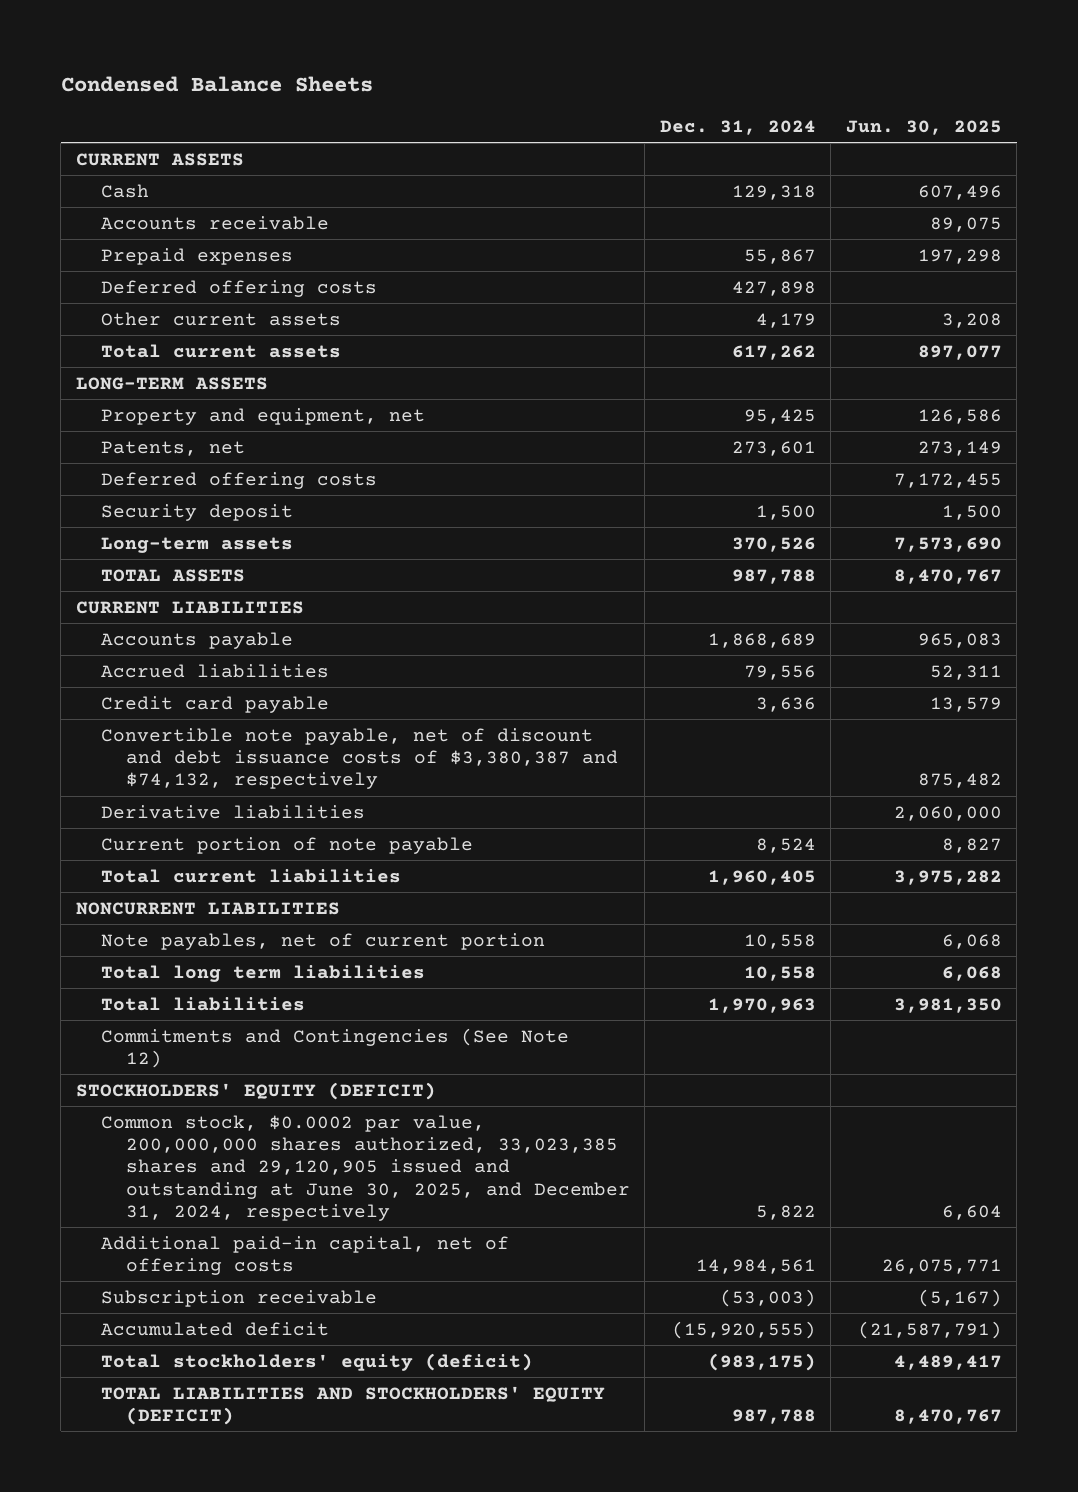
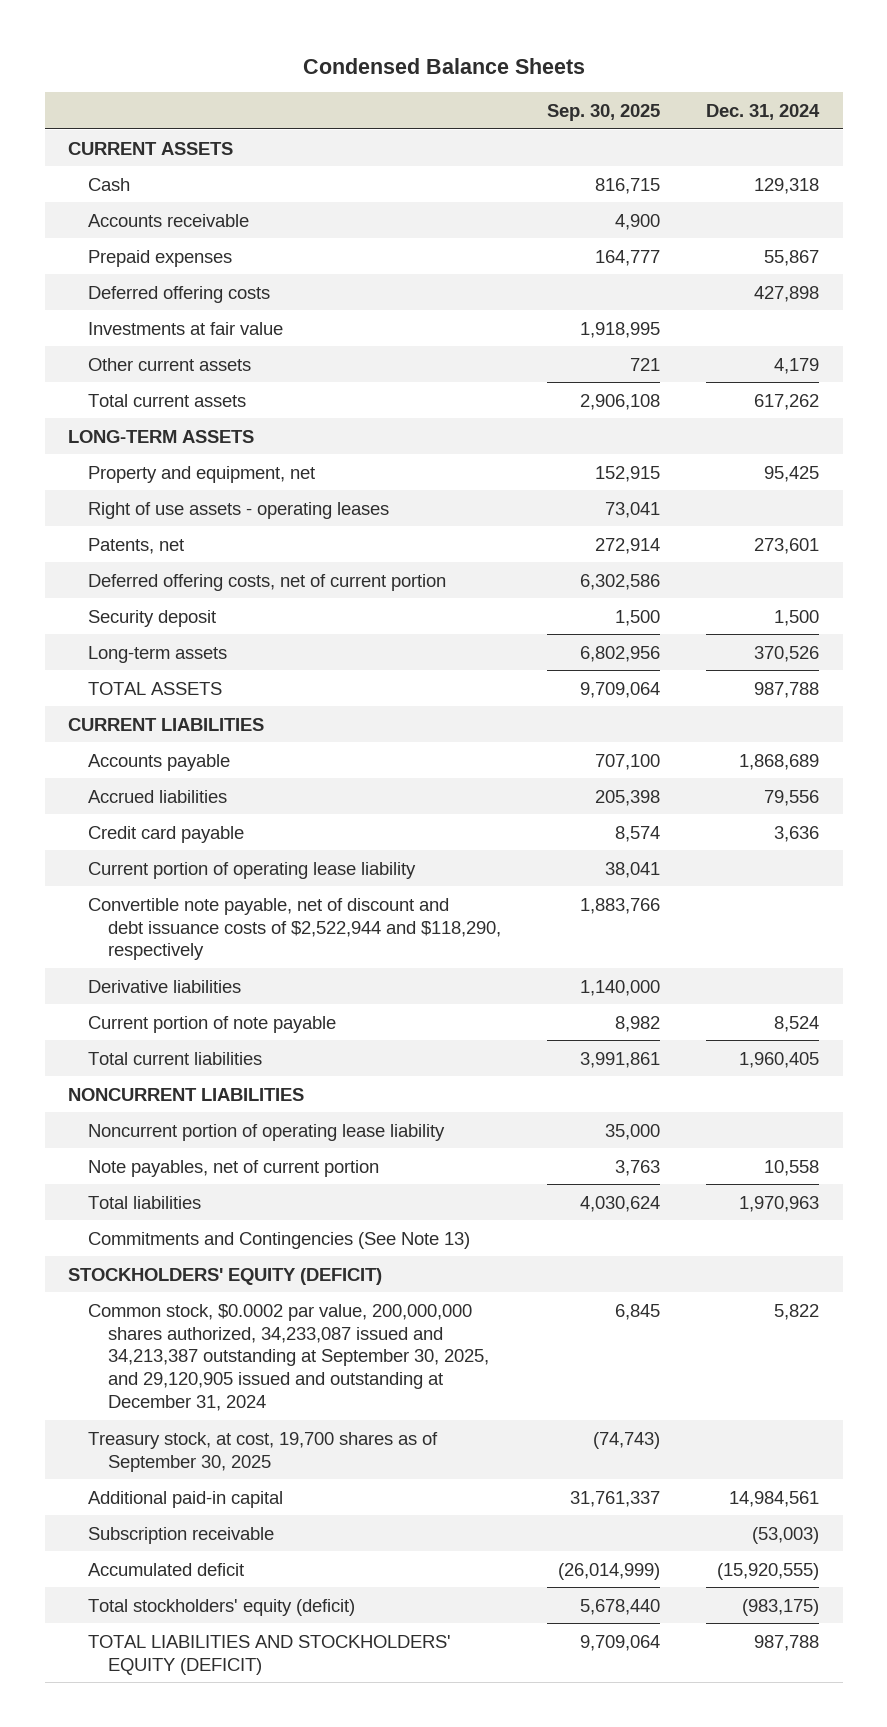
[845,120,1002,136] Jun. 30, 2025 -> none
none -> [547,103,661,121] Sep. 30, 2025
none -> [88,321,284,335] Investments at fair value
none -> [88,501,390,519] Right of use assets - operating leases
[100,471,377,489] Deferred offering costs -> [88,573,447,591] Deferred offering costs, net of current portion
none -> [88,861,417,879] Current portion of operating lease liability
[100,727,618,790] Convertible note payable, net of discount and debt issuance costs of $3,380,387 and $74,132, respectively -> [88,897,502,961] Convertible note payable, net of discount and debt issuance costs of $2,522,944 and $118,290, respectively
none -> [88,1123,446,1141] Noncurrent portion of operating lease liability
[100,964,425,982] Total long term liabilities -> none
[100,1027,569,1068] Commitments and Contingencies (See Note 12) -> [88,1231,471,1249] Commitments and Contingencies (See Note 13)
[100,1114,630,1221] Common stock, $0.0002 par value, 200,000,000 shares authorized, 33,023,385 shares and 29,120,905 issued and outstanding at June 30, 2025, and December 31, 2024, respectively -> [88,1303,490,1412] Common stock, $0.0002 par value, 200,000,000 shares authorized, 34,233,087 issued and 34,213,387 outstanding at September 30, 2025, and 29,120,905 issued and outstanding at December 31, 2024
none -> [88,1431,439,1472] Treasury stock, at cost, 19,700 shares as of September 30, 2025
[100,1235,509,1275] Additional paid-in capital, net of offering costs -> [88,1490,284,1508] Additional paid-in capital

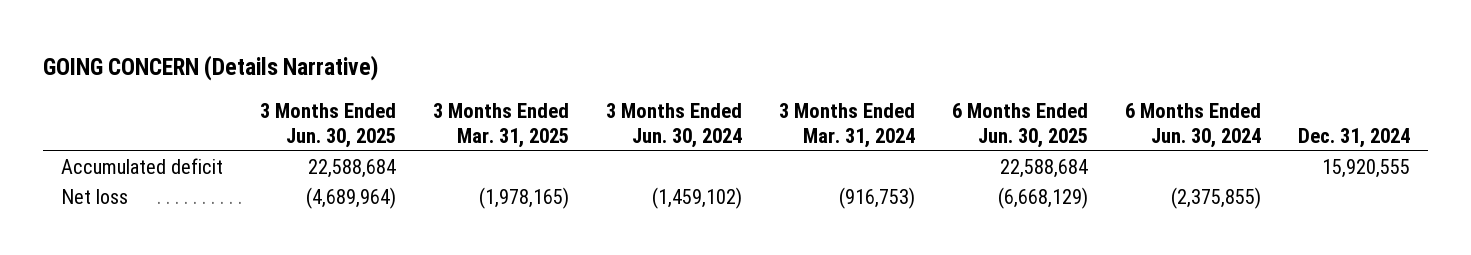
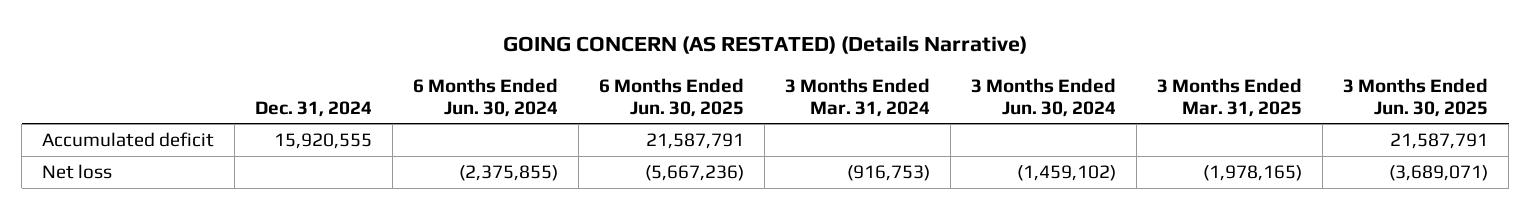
[42,54,378,81] GOING CONCERN (Details Narrative) -> [503,35,1028,55] GOING CONCERN (AS RESTATED) (Details Narrative)
[308,159,397,179] 22,588,684 -> [1390,132,1489,149] 21,587,791
[999,159,1088,179] 22,588,684 -> [646,132,745,149] 21,587,791
[306,187,397,210] (4,689,964) -> [1389,164,1489,181] (3,689,071)
[997,187,1088,210] (6,668,129) -> [645,164,745,181] (5,667,236)

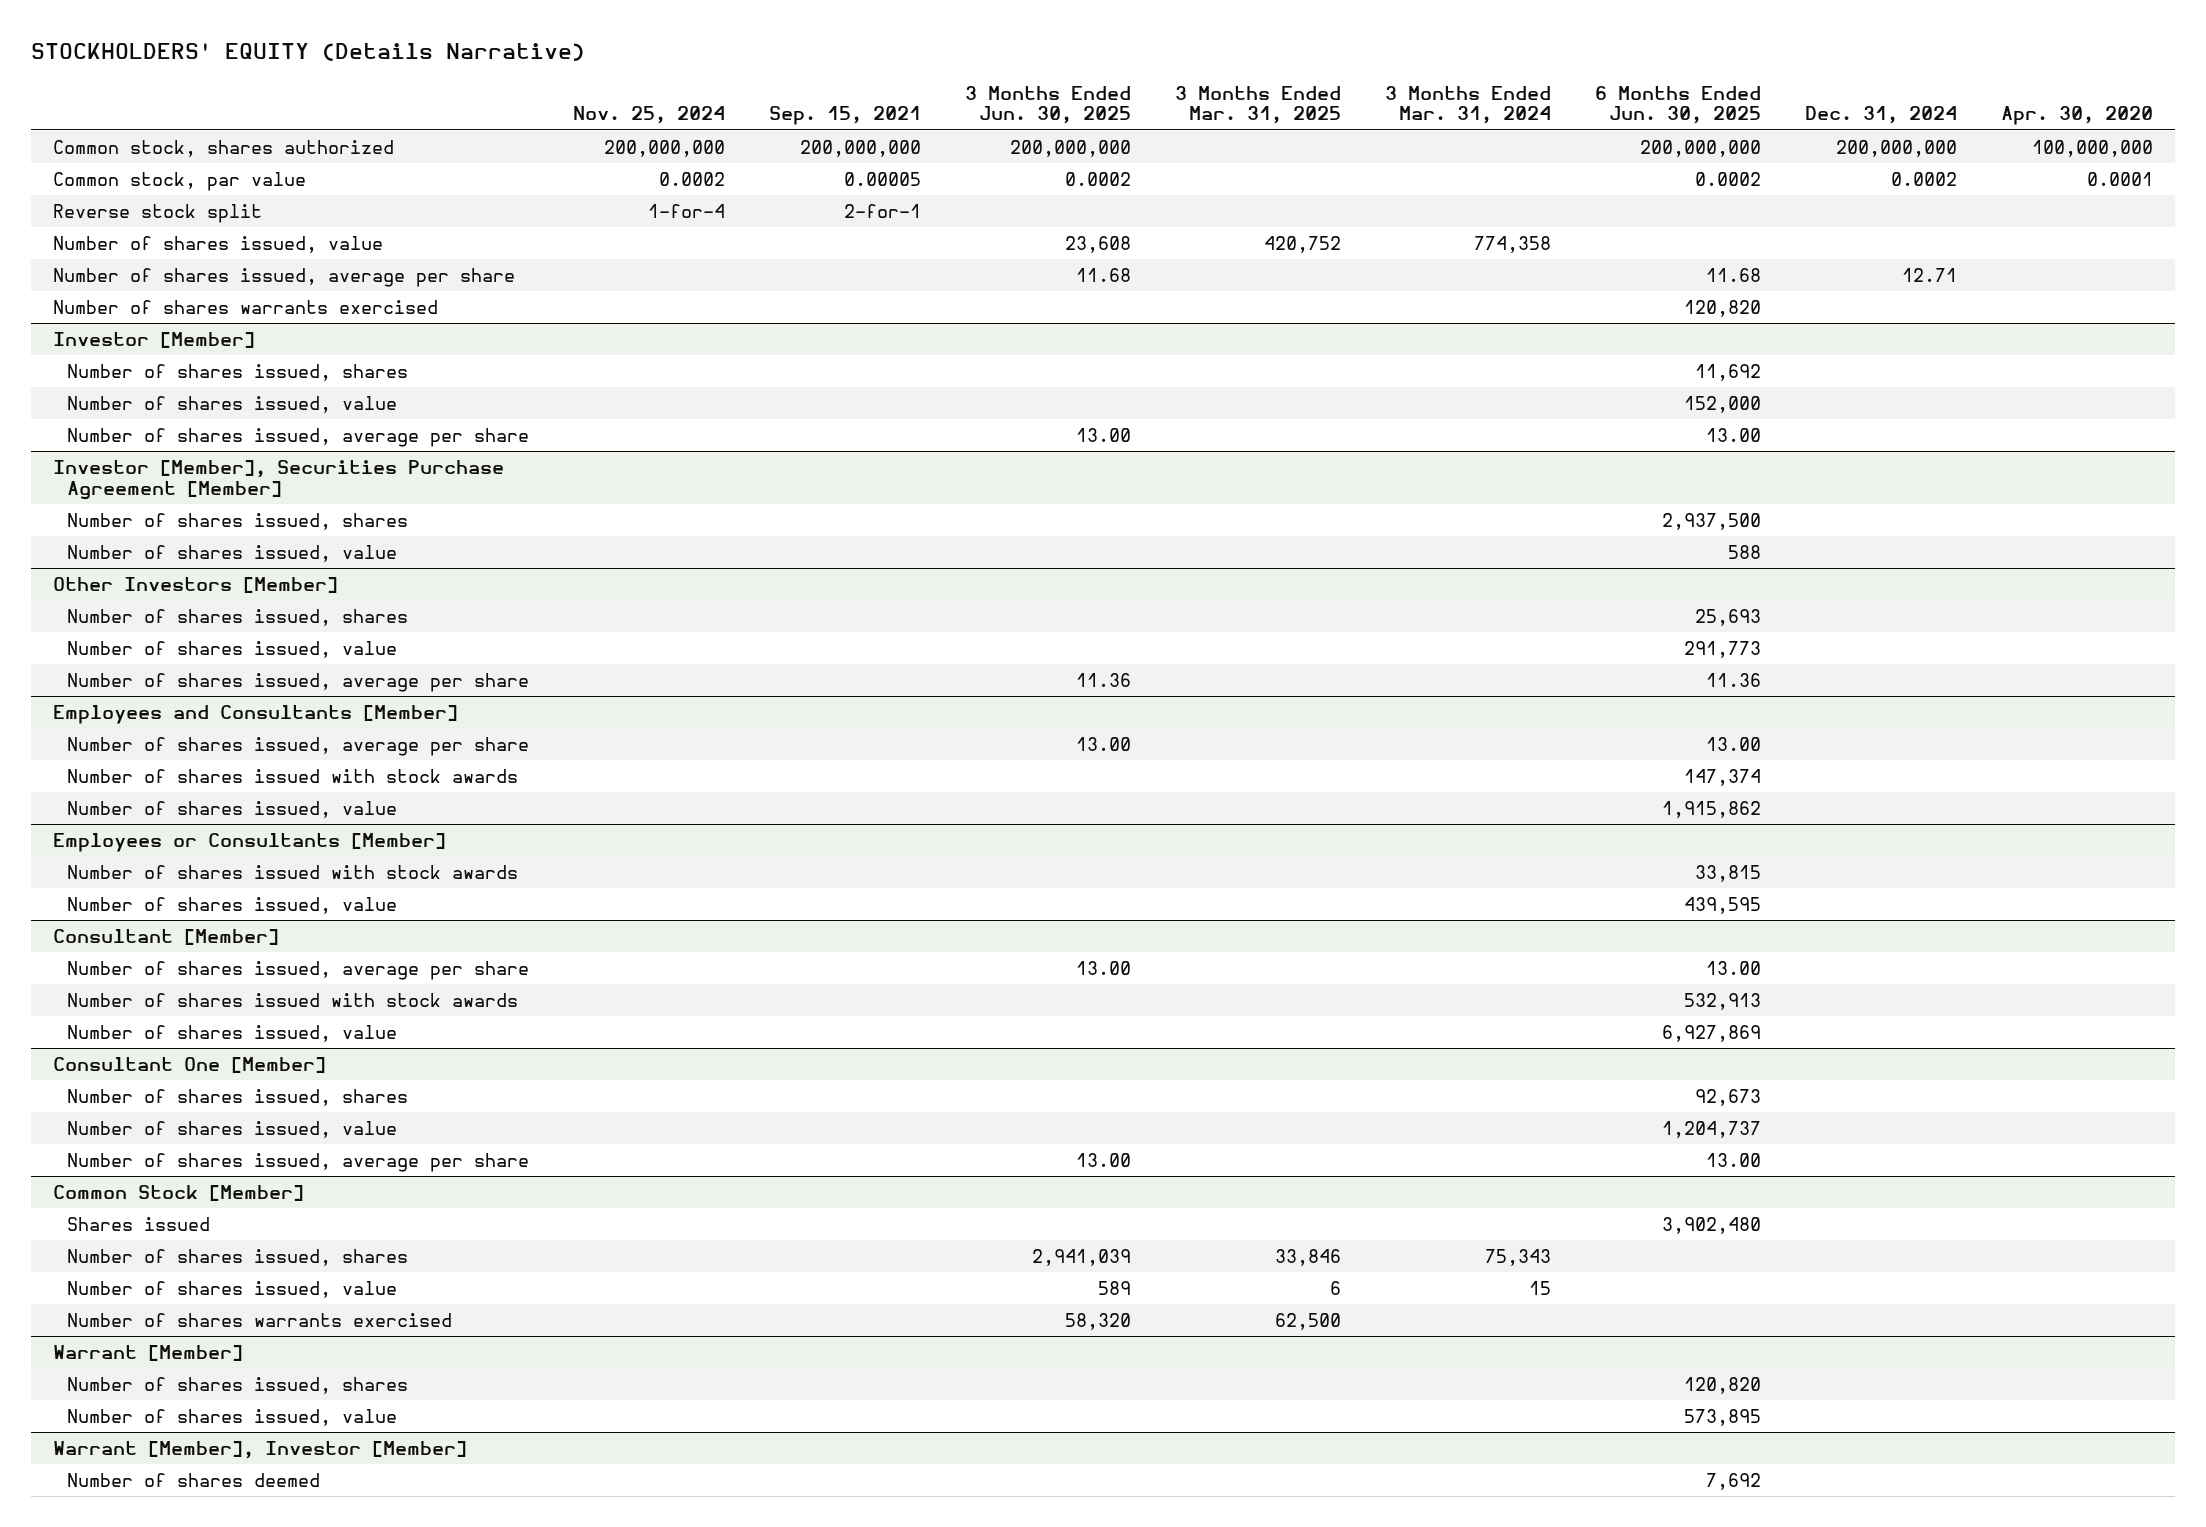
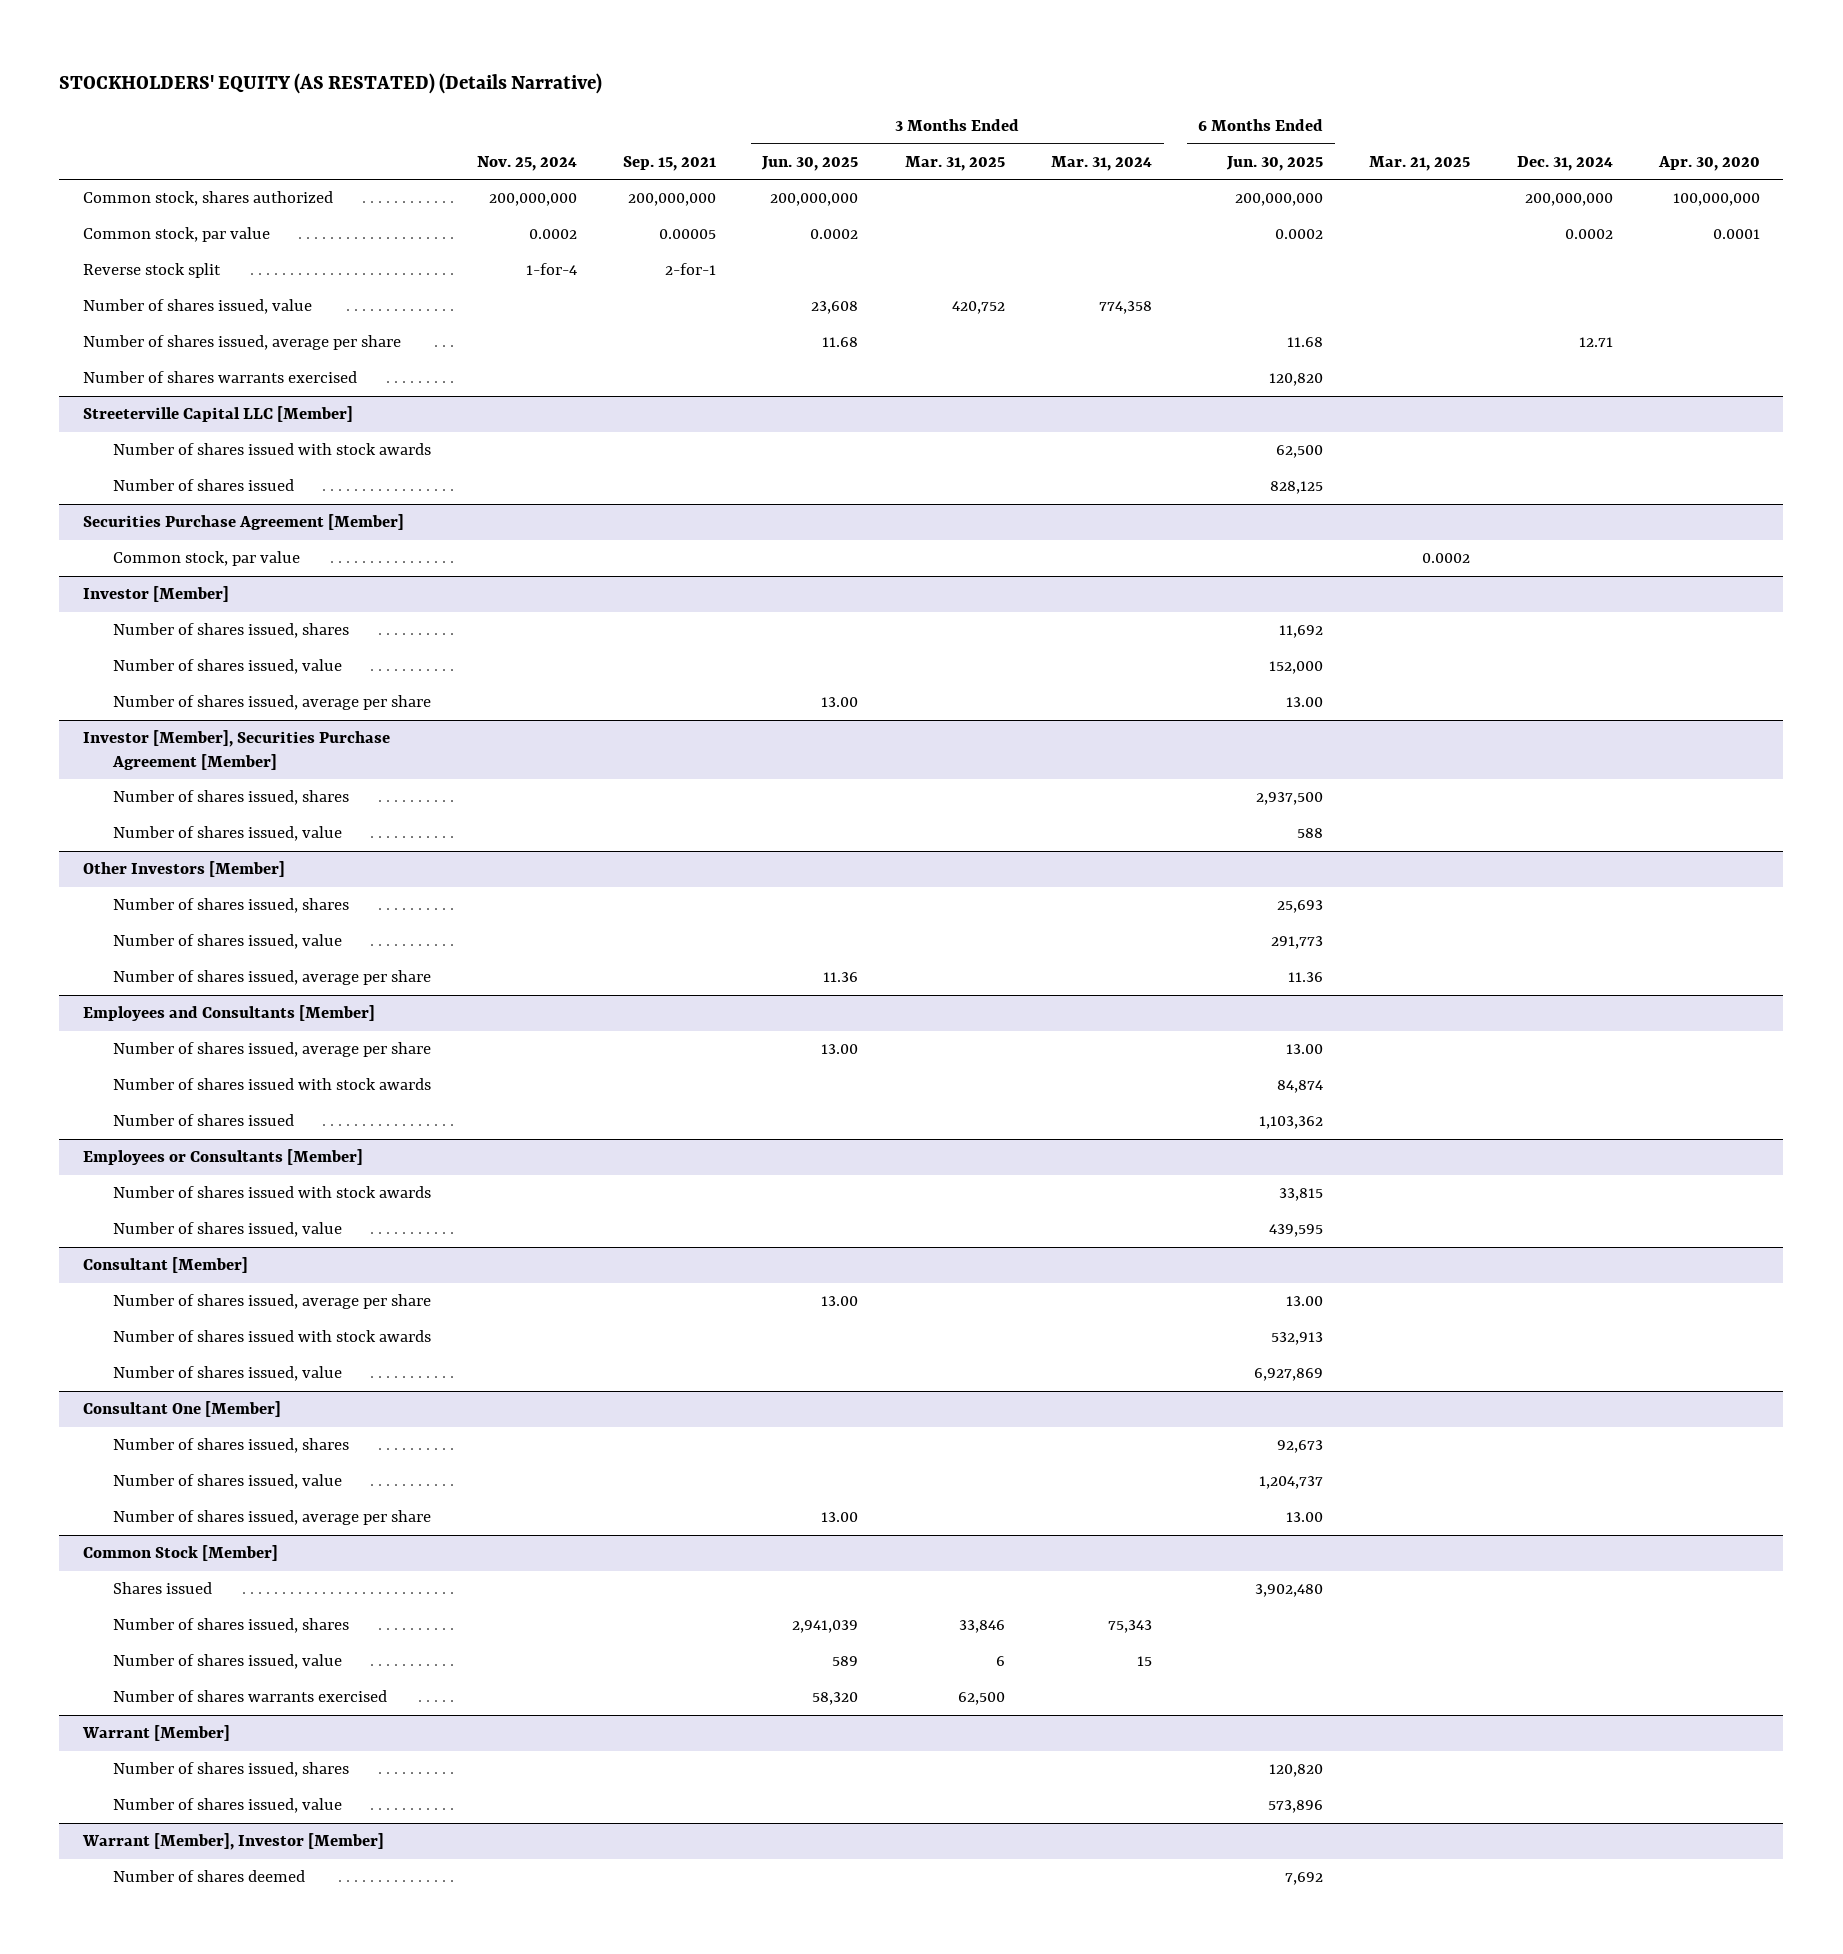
[30,42,585,61] STOCKHOLDERS' EQUITY (Details Narrative) -> [59,72,603,94] STOCKHOLDERS' EQUITY (AS RESTATED) (Details Narrative)
none -> [1369,155,1471,171] Mar. 21, 2025
none -> [82,406,353,423] Streeterville Capital LLC [Member]
none -> [112,443,431,456] Number of shares issued with stock awards
none -> [112,479,294,492] Number of shares issued
none -> [82,514,404,531] Securities Purchase Agreement [Member]
none -> [112,551,300,567] Common stock, par value
[1684,768,1762,786] 147,374 -> [1277,1080,1324,1094] 84,874
[66,800,397,818] Number of shares issued, value -> [112,1114,294,1127] Number of shares issued
[1662,800,1762,818] 1,915,862 -> [1259,1116,1324,1130] 1,103,362
[1684,1408,1762,1426] 573,895 -> [1268,1800,1324,1814] 573,896

